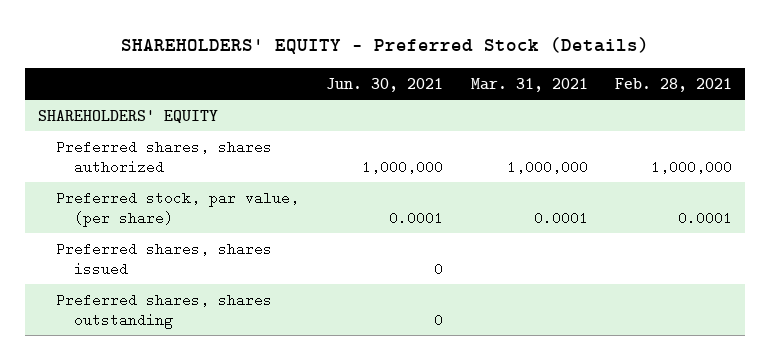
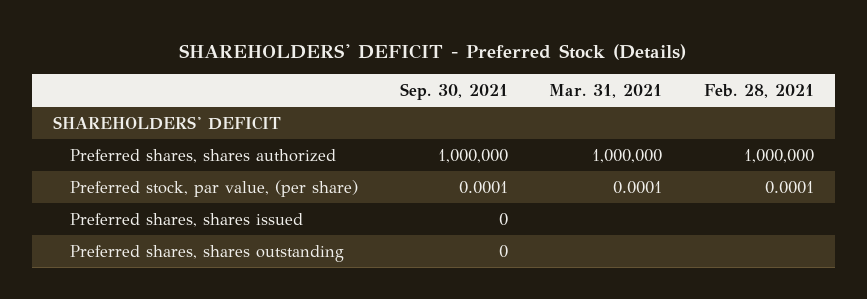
[121,36,650,54] SHAREHOLDERS' EQUITY - Preferred Stock (Details) -> [179,43,687,60] SHAREHOLDERS' DEFICIT - Preferred Stock (Details)
[326,77,444,92] Jun. 30, 2021 -> none
none -> [399,83,508,101] Sep. 30, 2021
[38,109,219,123] SHAREHOLDERS' EQUITY -> [52,115,281,130] SHAREHOLDERS' DEFICIT

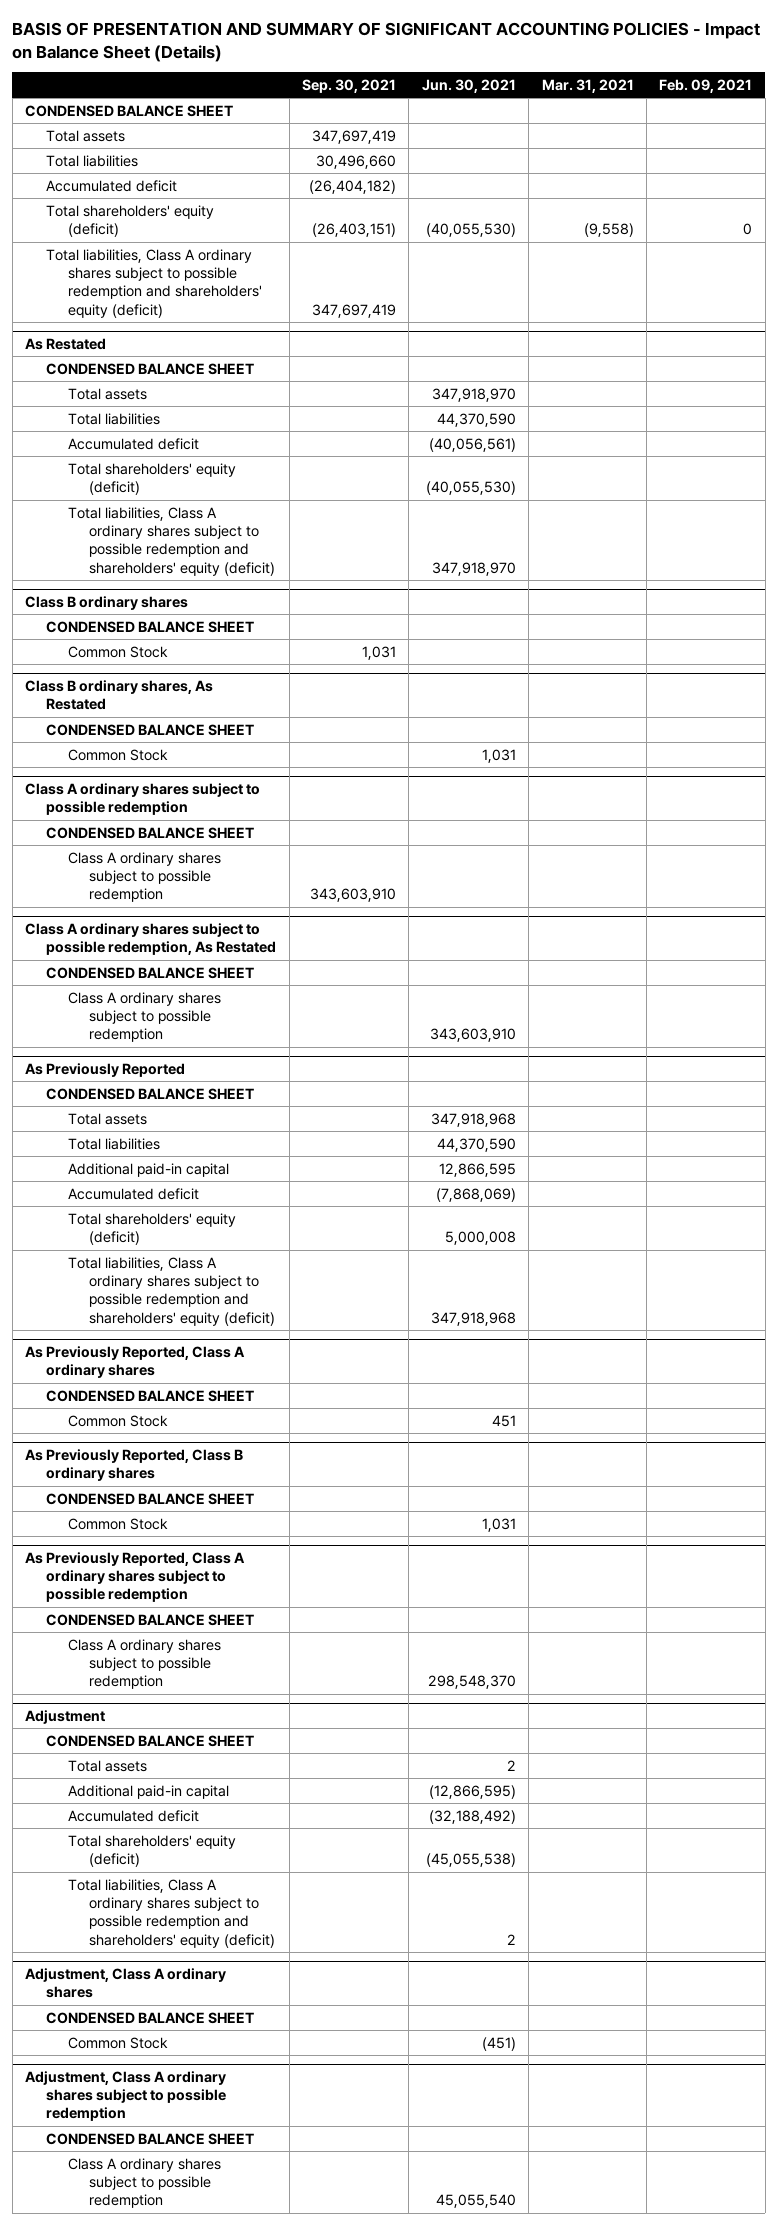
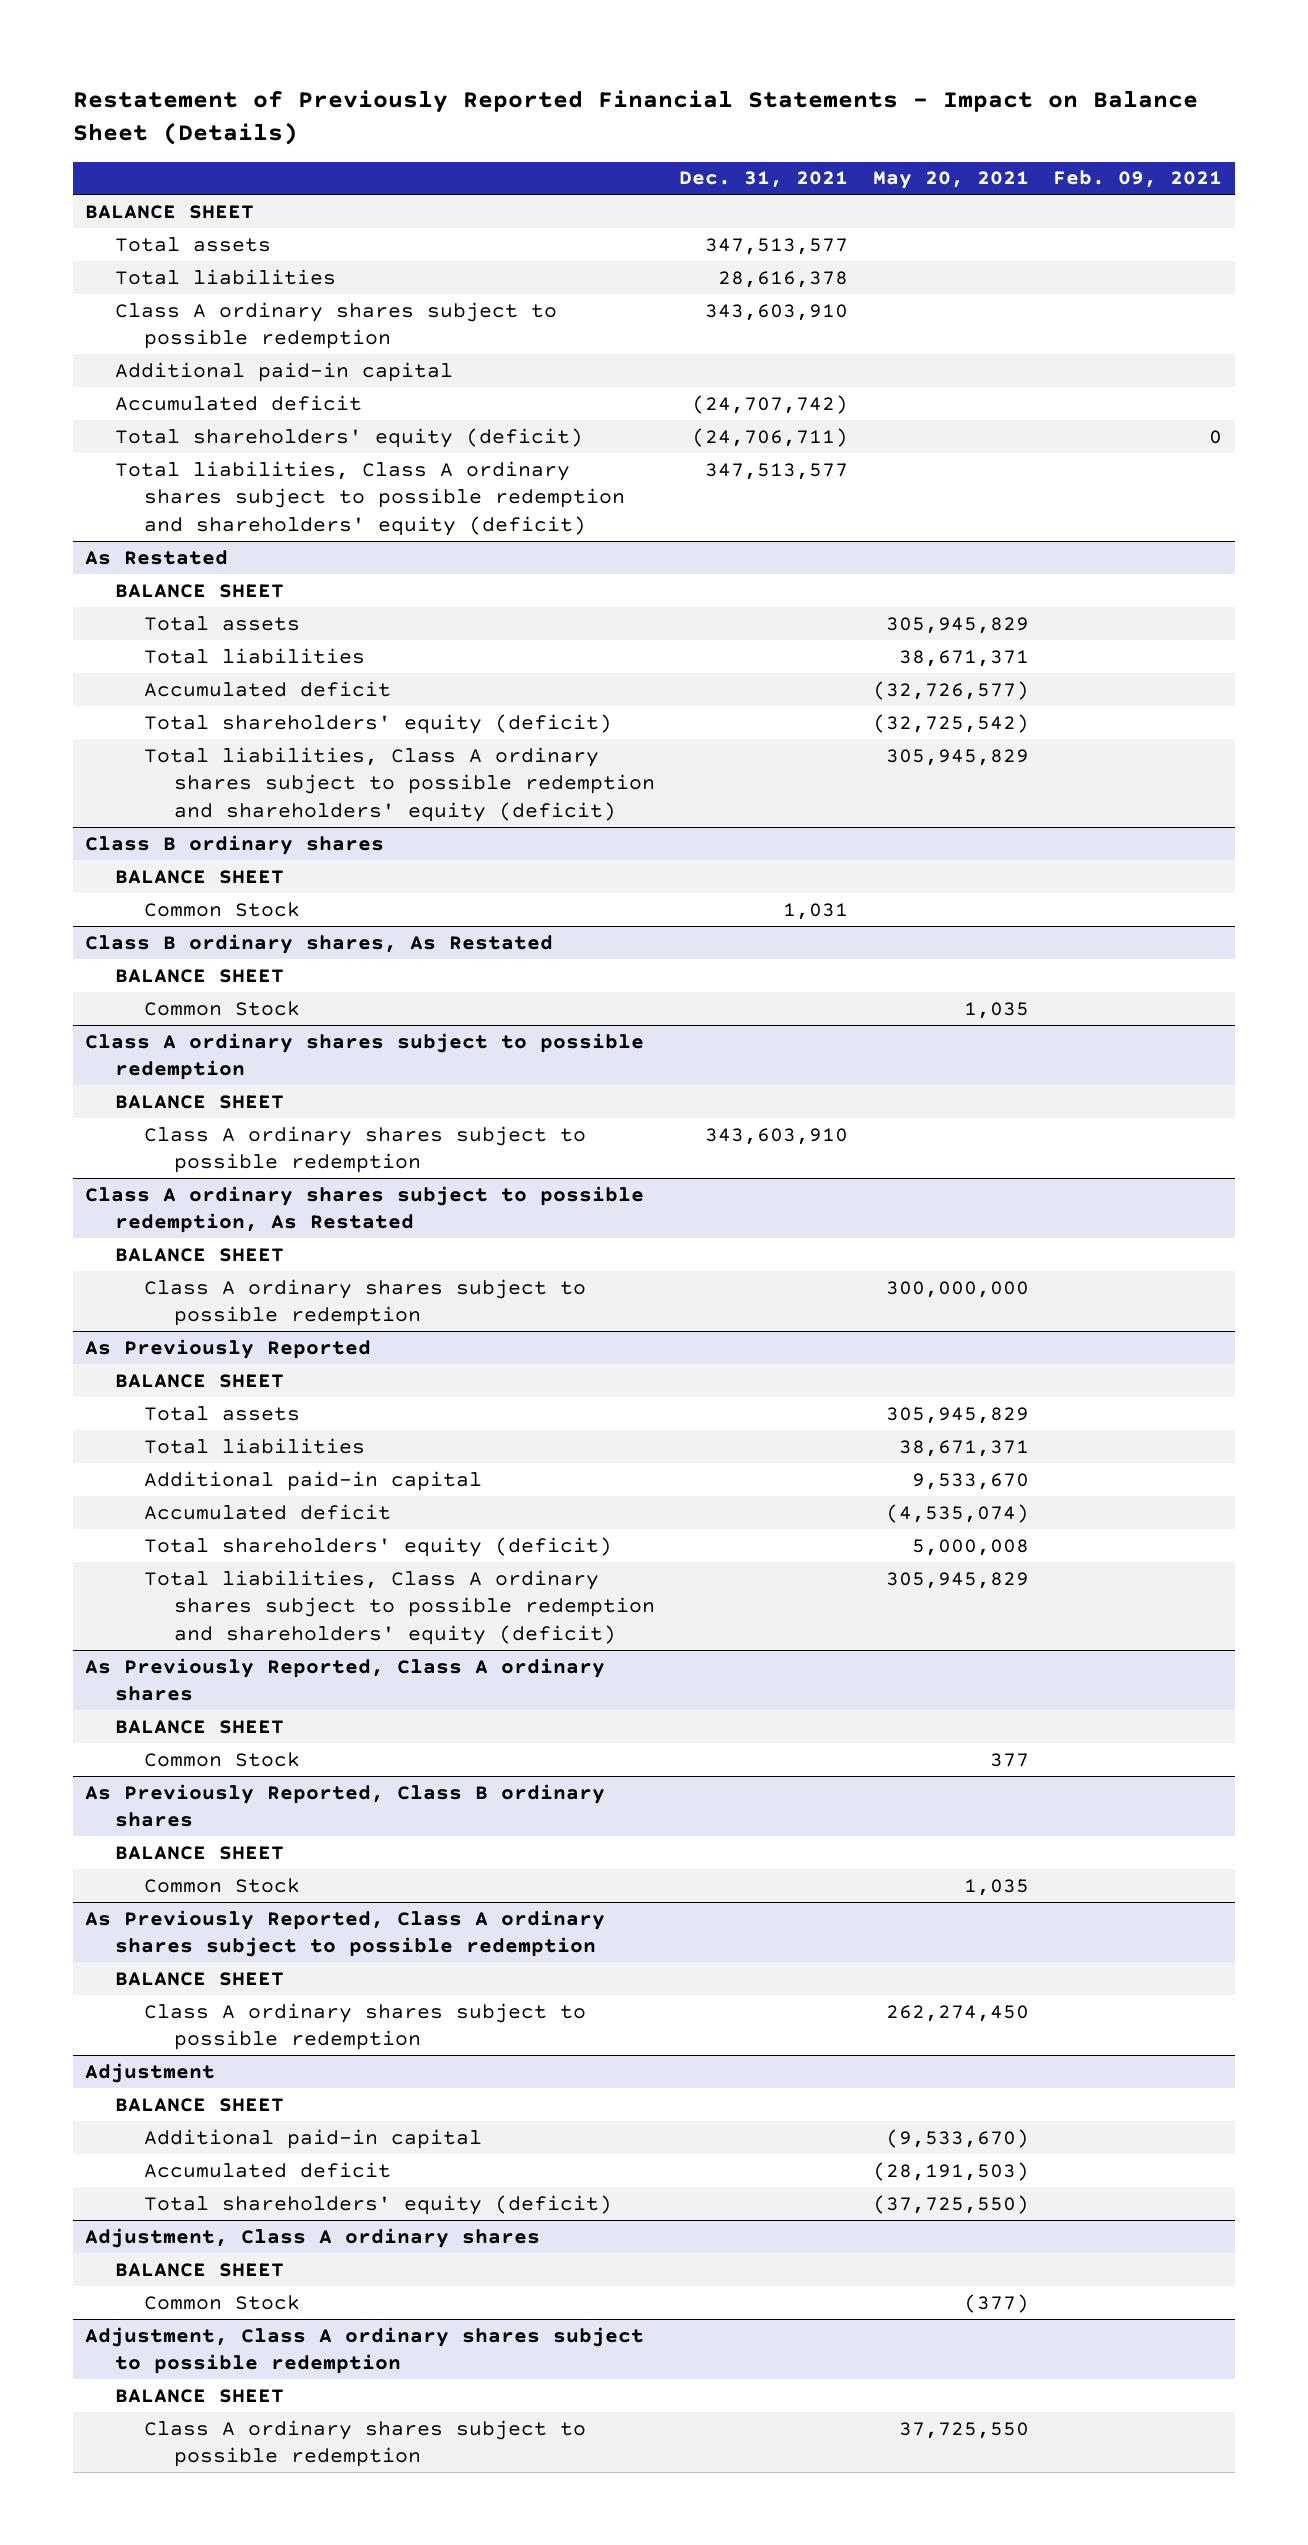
[12,21,761,62] BASIS OF PRESENTATION AND SUMMARY OF SIGNIFICANT ACCOUNTING POLICIES - Impact on Balance Sheet (Details) -> [73,89,1199,146] Restatement of Previously Reported Financial Statements - Impact on Balance Sheet (Details)
[302,79,397,94] Sep. 30, 2021 -> none
[421,79,516,94] Jun. 30, 2021 -> none
[541,79,634,94] Mar. 31, 2021 -> none
none -> [679,171,849,189] Dec. 31, 2021
none -> [872,171,1029,190] May 20, 2021
[25,104,234,117] CONDENSED BALANCE SHEET -> [85,204,255,219] BALANCE SHEET
none -> [114,301,557,350] Class A ordinary shares subject to possible redemption
none -> [114,361,453,382] Additional paid-in capital
[46,362,255,375] CONDENSED BALANCE SHEET -> [114,583,284,598] BALANCE SHEET
[46,620,255,633] CONDENSED BALANCE SHEET -> [114,869,284,884] BALANCE SHEET
[46,723,255,736] CONDENSED BALANCE SHEET -> [114,968,284,983] BALANCE SHEET
[46,826,255,839] CONDENSED BALANCE SHEET -> [114,1094,284,1109] BALANCE SHEET
[46,966,255,979] CONDENSED BALANCE SHEET -> [114,1247,284,1262] BALANCE SHEET
[46,1087,255,1100] CONDENSED BALANCE SHEET -> [114,1373,284,1388] BALANCE SHEET
[46,1389,255,1402] CONDENSED BALANCE SHEET -> [114,1719,284,1734] BALANCE SHEET
[46,1492,255,1505] CONDENSED BALANCE SHEET -> [114,1845,284,1860] BALANCE SHEET
[46,1613,255,1626] CONDENSED BALANCE SHEET -> [114,1971,284,1986] BALANCE SHEET
[67,1759,147,1772] Total assets -> none
[46,1734,255,1747] CONDENSED BALANCE SHEET -> [114,2097,284,2112] BALANCE SHEET
[67,1878,275,1948] Total liabilities, Class A ordinary shares subject to possible redemption and shareholders' equity (deficit) -> none
[46,2011,255,2024] CONDENSED BALANCE SHEET -> [114,2262,284,2277] BALANCE SHEET
[46,2132,255,2145] CONDENSED BALANCE SHEET -> [114,2388,284,2403] BALANCE SHEET

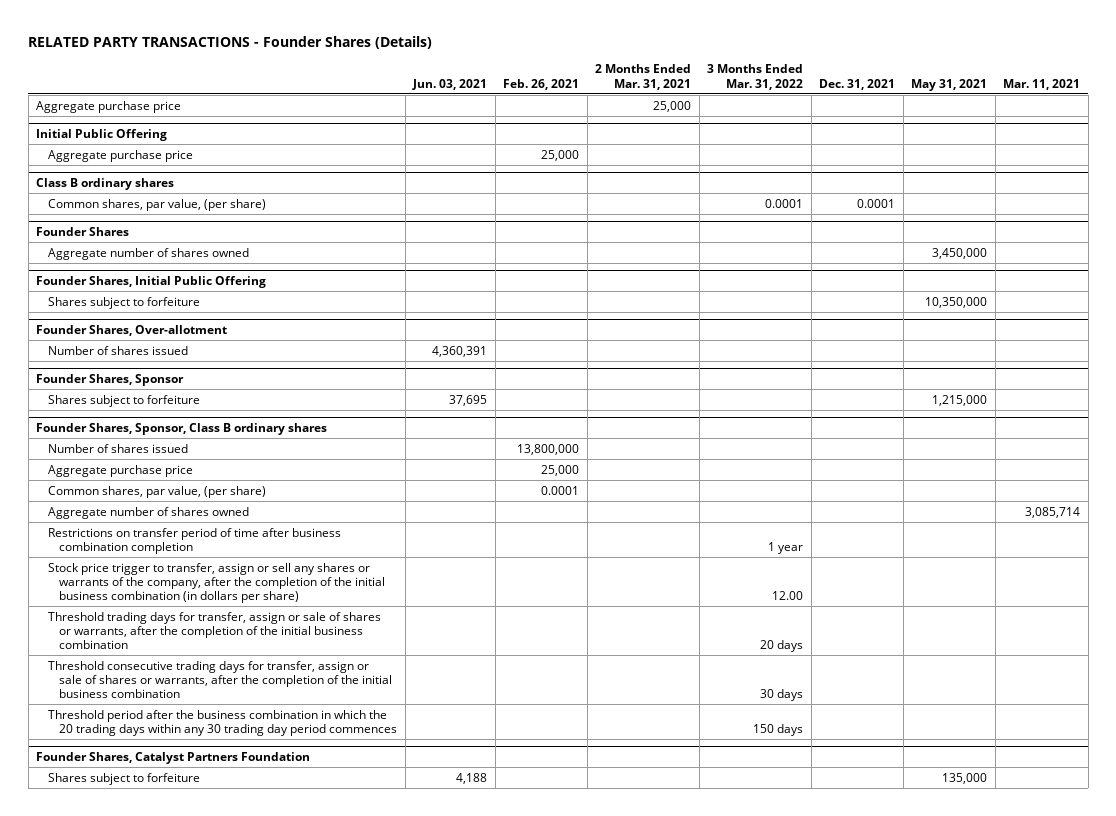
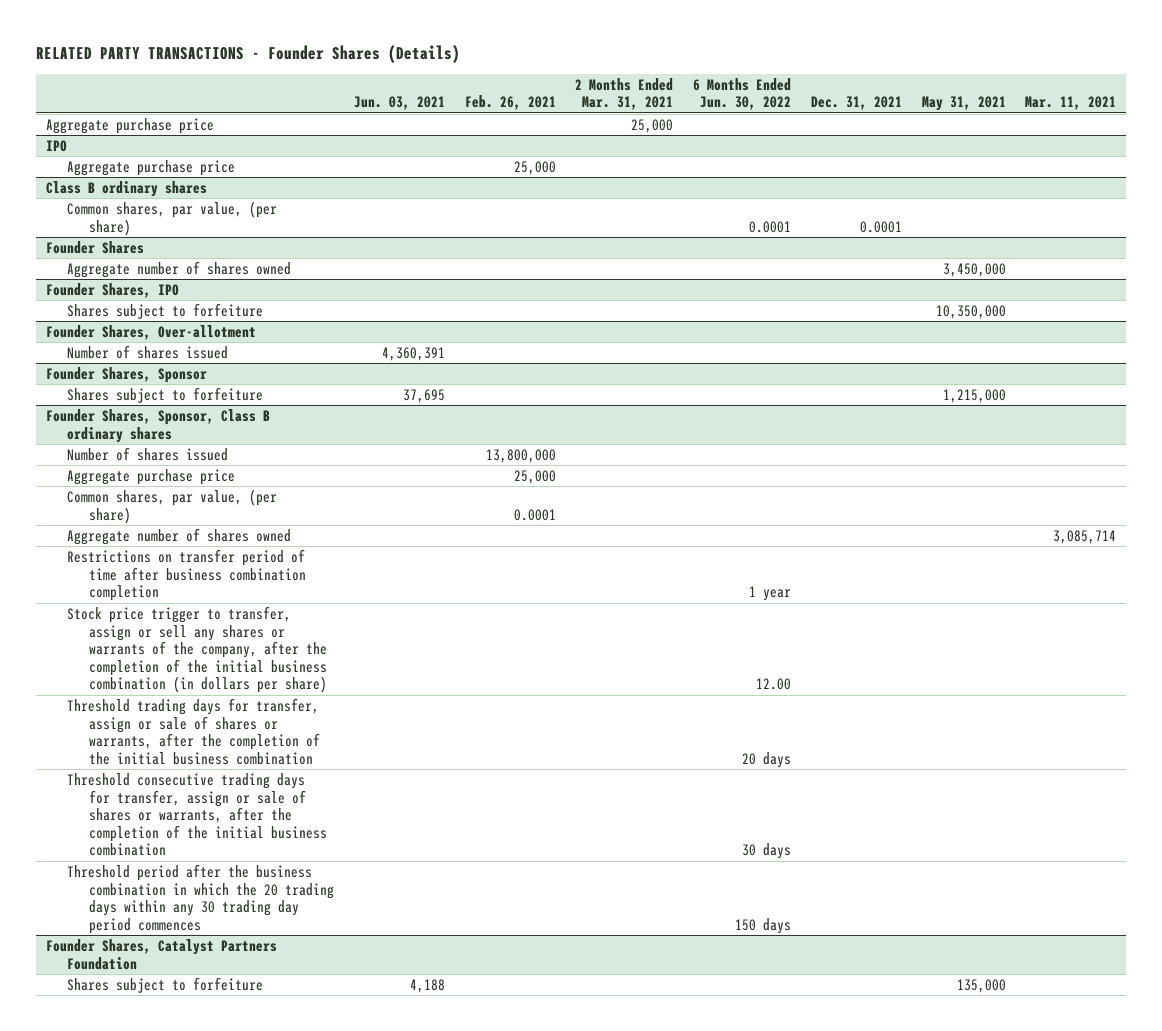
[707,64,804,90] 3 Months Ended Mar. 31, 2022 -> none
none -> [693,77,792,111] 6 Months Ended Jun. 30, 2022
[36,128,168,141] Initial Public Offering -> [45,139,67,152] IPO
[36,275,267,288] Founder Shares, Initial Public Offering -> [45,282,179,298] Founder Shares, IPO

